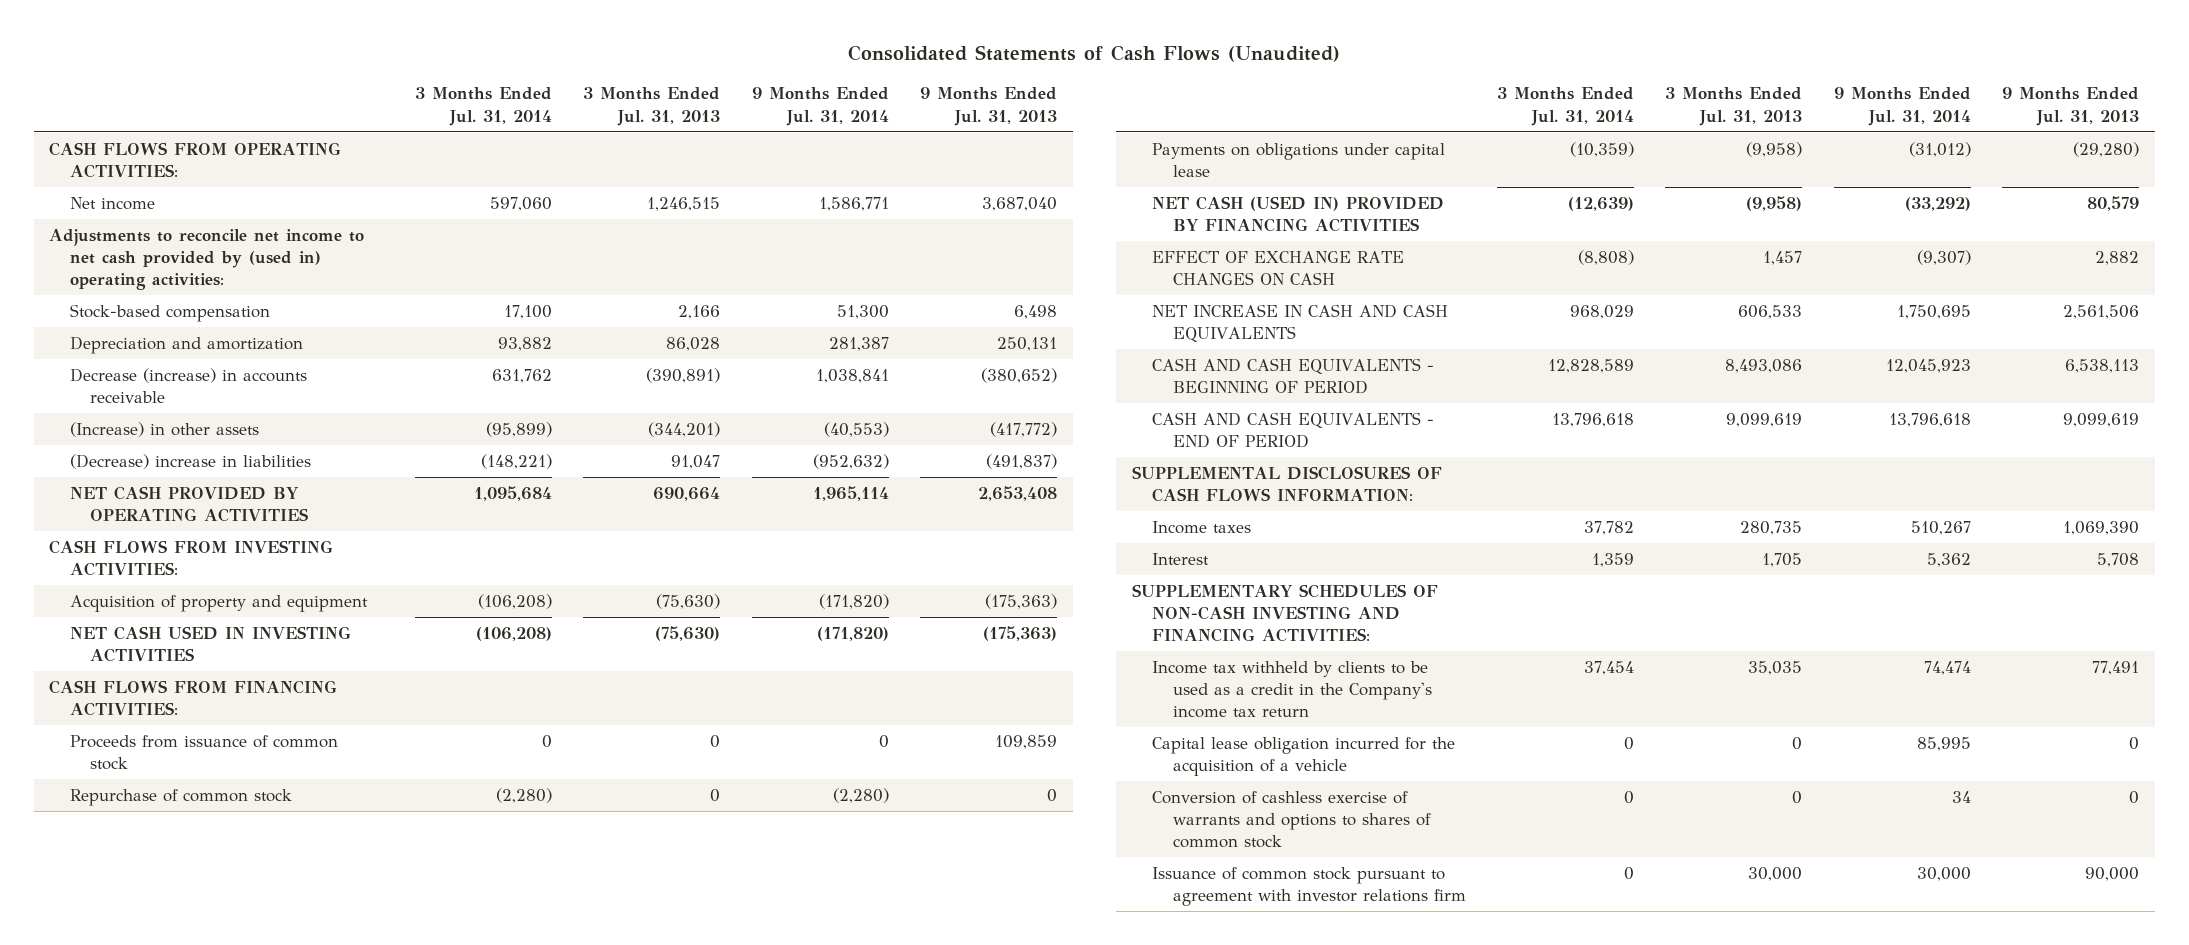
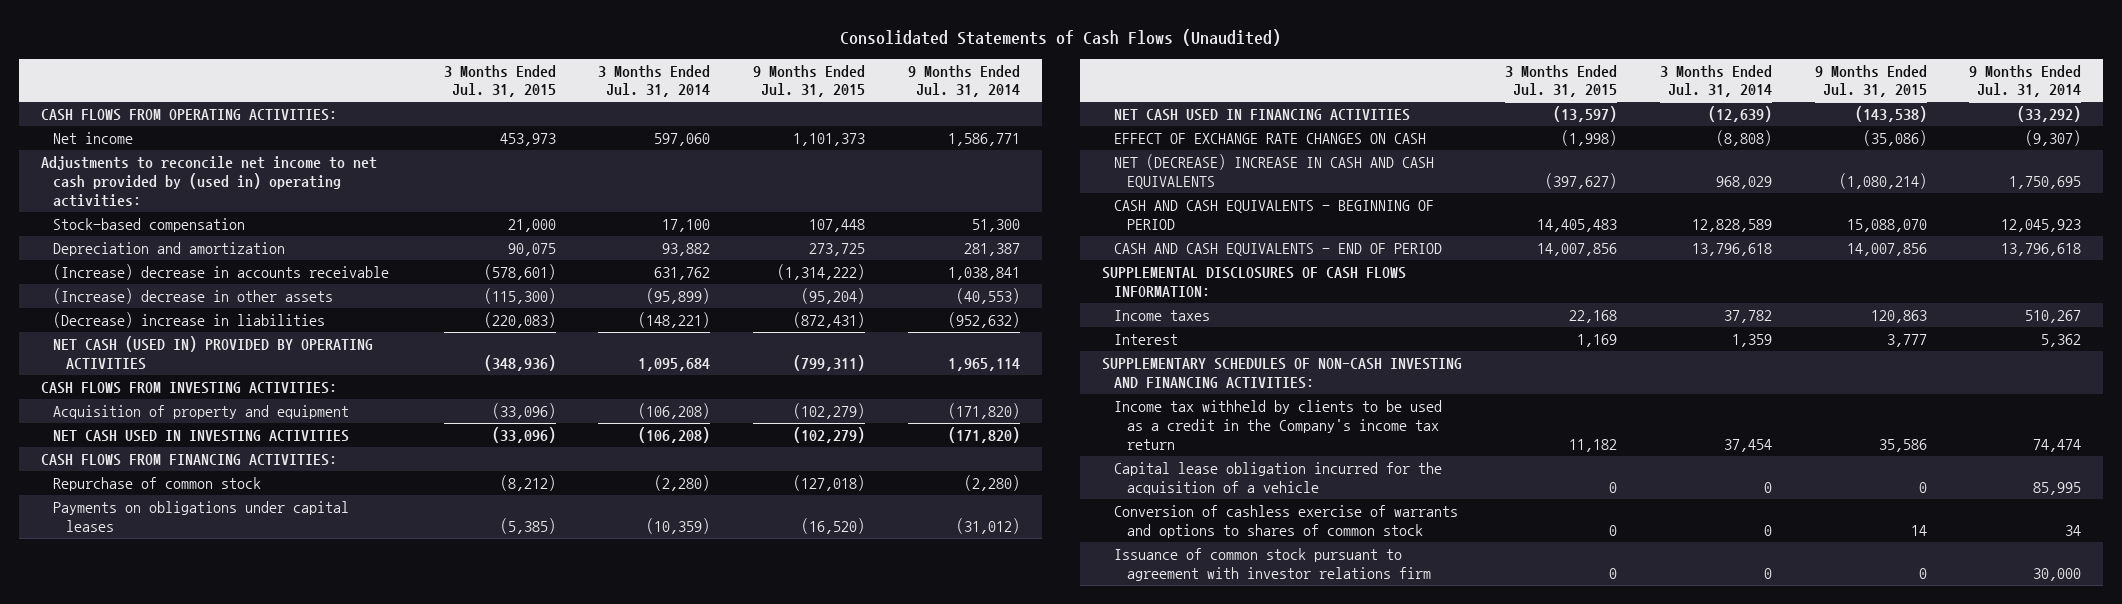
[583,87,721,126] 3 Months Ended Jul. 31, 2013 -> none
[920,87,1058,126] 9 Months Ended Jul. 31, 2013 -> none
none -> [443,64,556,98] 3 Months Ended Jul. 31, 2015
none -> [753,64,866,98] 9 Months Ended Jul. 31, 2015
[69,367,307,404] Decrease (increase) in accounts receivable -> [53,263,390,280] (Increase) decrease in accounts receivable
[69,421,259,437] (Increase) in other assets -> [53,287,334,304] (Increase) decrease in other assets
[69,485,309,523] NET CASH PROVIDED BY OPERATING ACTIVITIES -> [53,335,374,370] NET CASH (USED IN) PROVIDED BY OPERATING ACTIVITIES
[69,734,338,771] Proceeds from issuance of common stock -> none
[1152,142,1446,178] Payments on obligations under capital lease -> [53,500,350,532] Payments on obligations under capital leases
[1152,195,1445,233] NET CASH (USED IN) PROVIDED BY FINANCING ACTIVITIES -> [1114,108,1411,121] NET CASH USED IN FINANCING ACTIVITIES
[1152,303,1449,343] NET INCREASE IN CASH AND CASH EQUIVALENTS -> [1114,153,1435,189] NET (DECREASE) INCREASE IN CASH AND CASH EQUIVALENTS

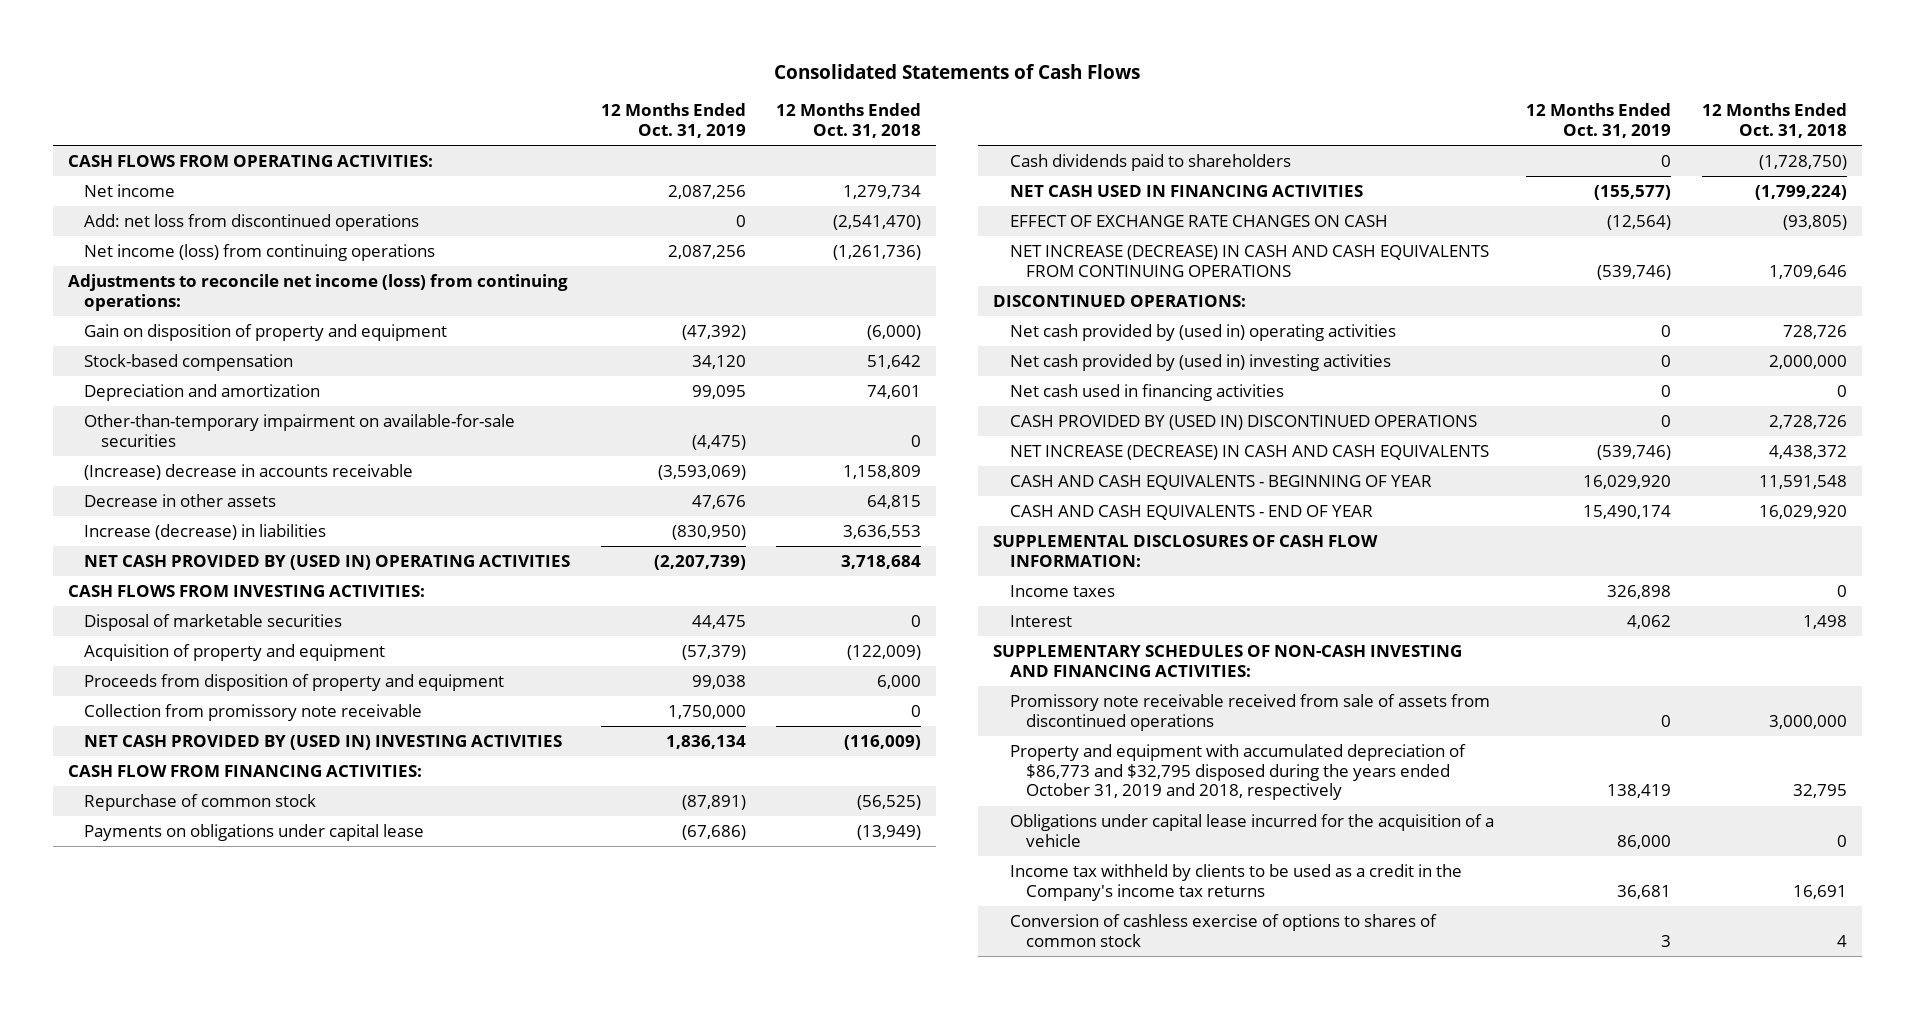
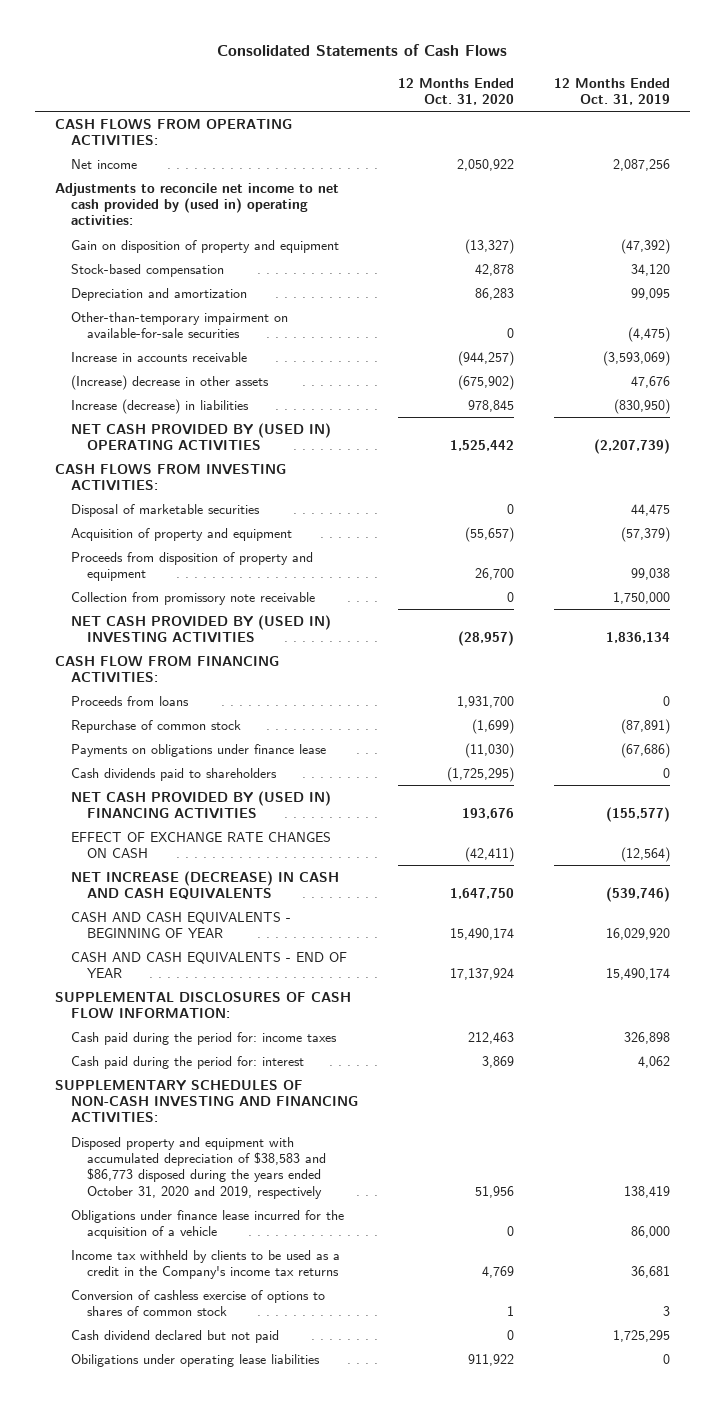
[776,103,922,138] 12 Months Ended Oct. 31, 2018 -> none
none -> [397,77,514,105] 12 Months Ended Oct. 31, 2020
[84,214,420,232] Add: net loss from discontinued operations -> none
[84,244,436,262] Net income (loss) from continuing operations -> none
[67,274,568,311] Adjustments to reconcile net income (loss) from continuing operations: -> [54,183,339,226] Adjustments to reconcile net income to net cash provided by (used in) operating activities:
[84,464,414,481] (Increase) decrease in accounts receivable -> [70,352,247,363] Increase in accounts receivable
[84,494,277,508] Decrease in other assets -> [70,375,269,391] (Increase) decrease in other assets
none -> [70,696,189,707] Proceeds from loans
[84,824,425,842] Payments on obligations under capital lease -> [70,744,326,758] Payments on obligations under finance lease
[1009,185,1363,198] NET CASH USED IN FINANCING ACTIVITIES -> [70,791,331,820] NET CASH PROVIDED BY (USED IN) FINANCING ACTIVITIES
[1009,245,1489,277] NET INCREASE (DECREASE) IN CASH AND CASH EQUIVALENTS FROM CONTINUING OPERATIONS -> none
[993,295,1247,308] DISCONTINUED OPERATIONS: -> none
[1009,324,1396,342] Net cash provided by (used in) operating activities -> none
[1009,354,1391,372] Net cash provided by (used in) investing activities -> none
[1009,384,1284,402] Net cash used in financing activities -> none
[1009,415,1477,431] CASH PROVIDED BY (USED IN) DISCONTINUED OPERATIONS -> none
[1009,585,1115,598] Income taxes -> [70,1032,337,1046] Cash paid during the period for: income taxes
[1009,615,1072,628] Interest -> [70,1056,304,1070] Cash paid during the period for: interest
[1009,694,1490,731] Promissory note receivable received from sale of assets from discontinued operations -> none
[1009,744,1466,801] Property and equipment with accumulated depreciation of $86,773 and $32,795 disposed during the years ended October 31, 2019 and 2018, respectively -> [70,1137,326,1199] Disposed property and equipment with accumulated depreciation of $38,583 and $86,773 disposed during the years ended October 31, 2020 and 2019, respectively
[1009,814,1494,847] Obligations under capital lease incurred for the acquisition of a vehicle -> [70,1210,344,1240] Obligations under finance lease incurred for the acquisition of a vehicle
none -> [70,1330,279,1344] Cash dividend declared but not paid
none -> [70,1354,320,1368] Obiligations under operating lease liabilities

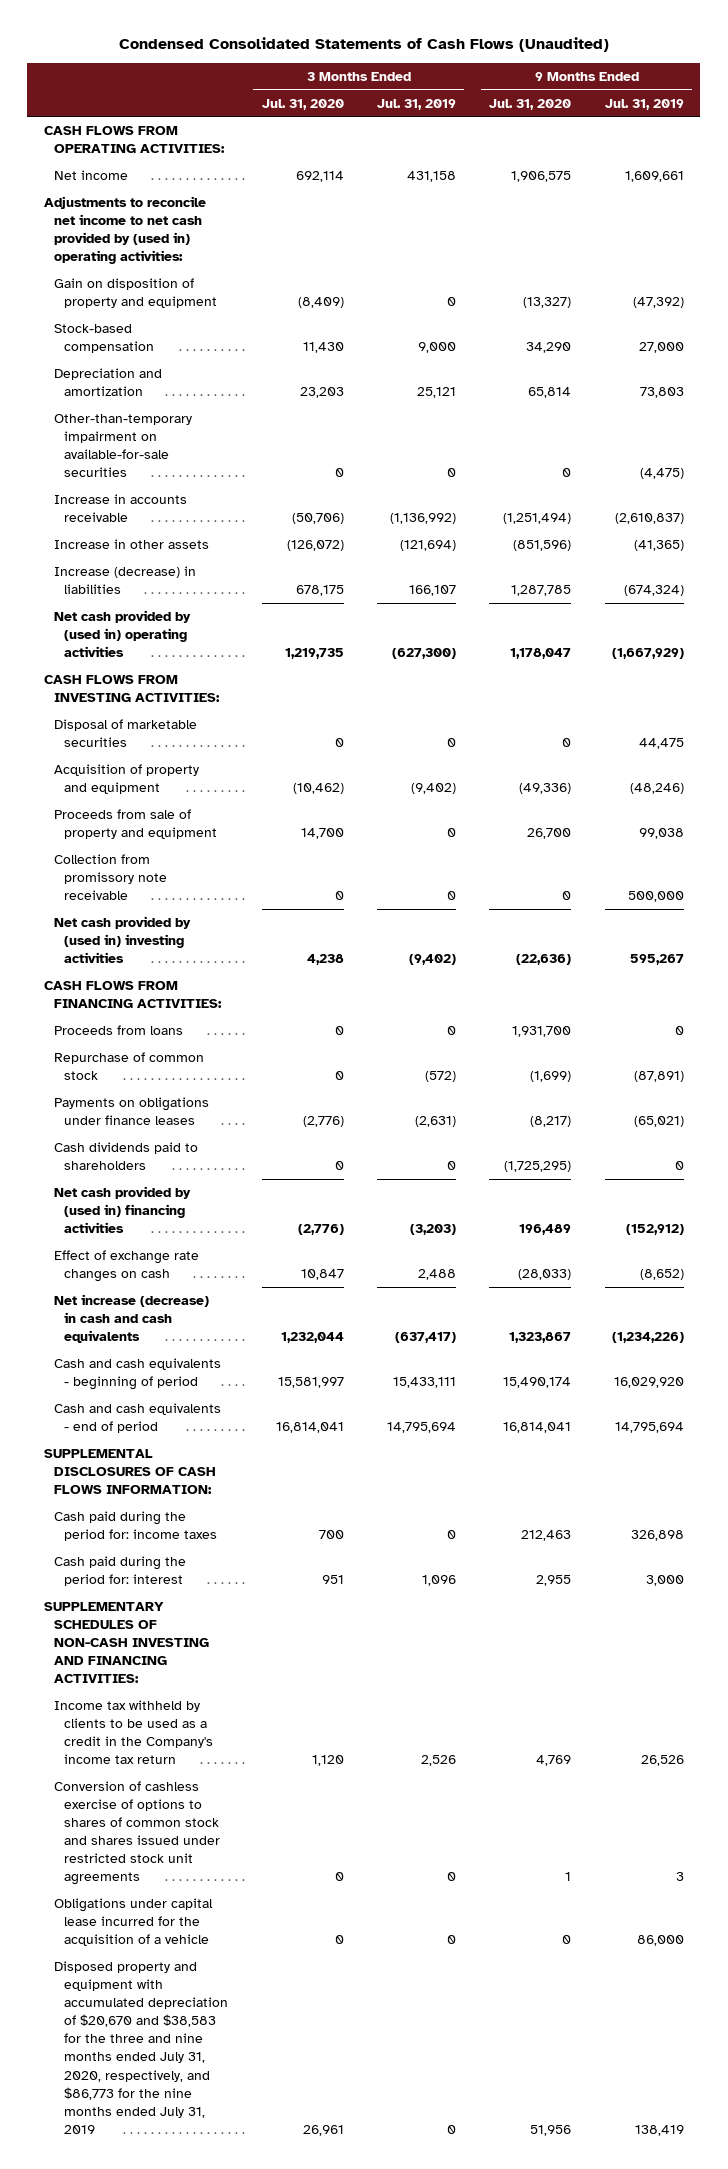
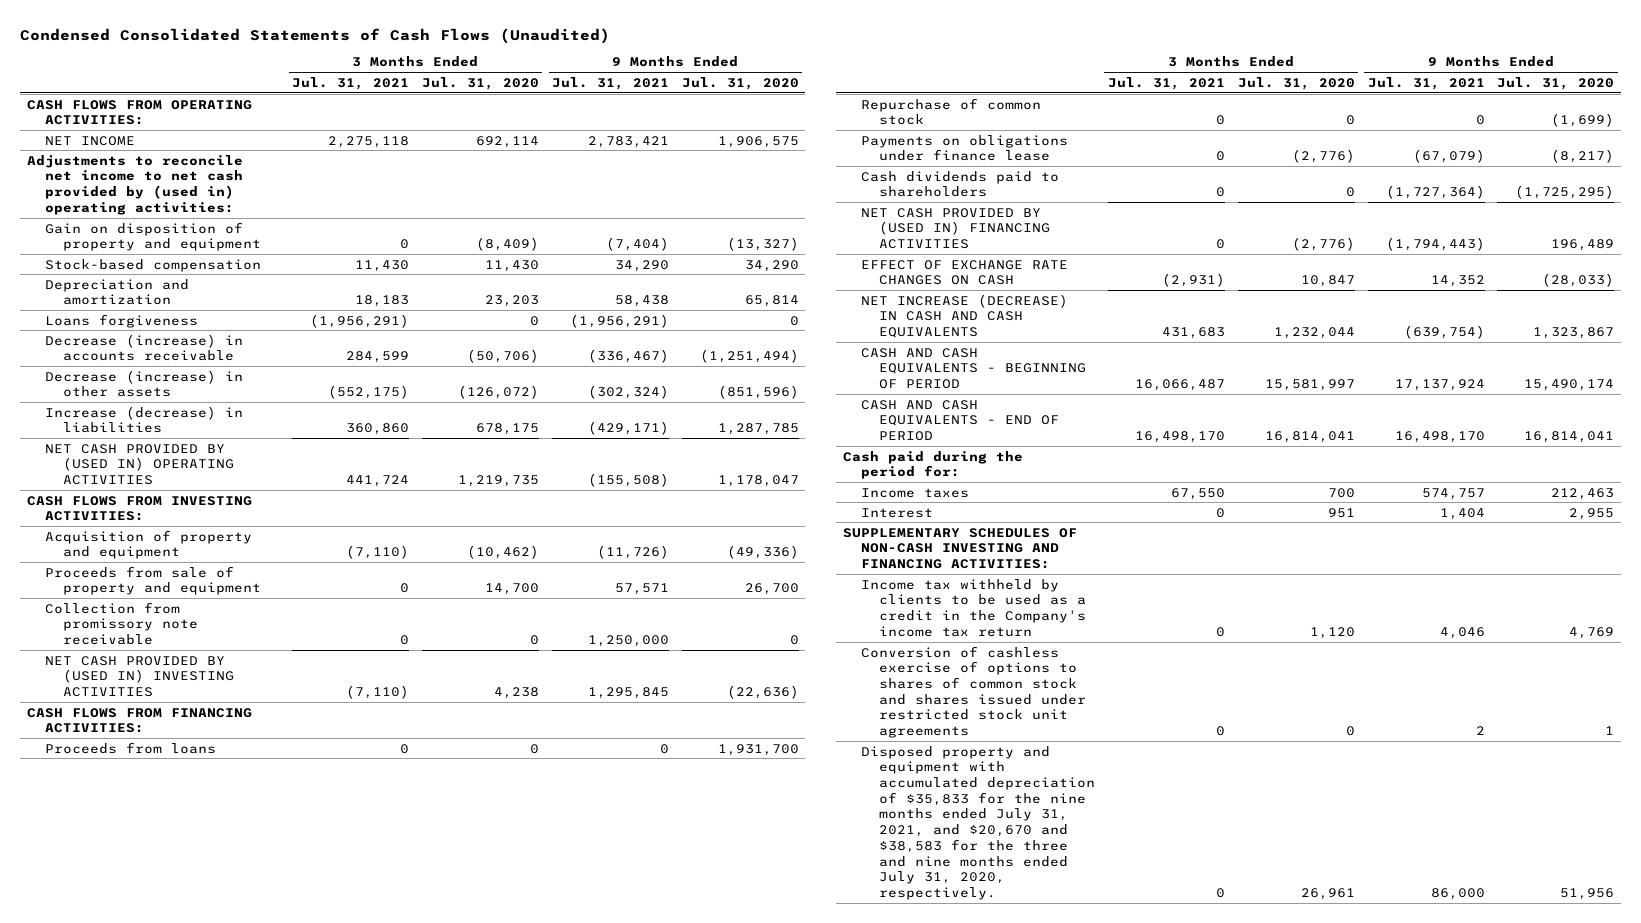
[376,98,456,110] Jul. 31, 2019 -> none
[604,98,684,110] Jul. 31, 2019 -> none
none -> [291,76,409,90] Jul. 31, 2021
none -> [551,76,669,90] Jul. 31, 2021
[54,170,129,181] Net income -> [44,135,135,146] NET INCOME
[54,414,193,478] Other-than-temporary impairment on available-for-sale securities -> none
none -> [44,313,198,328] Loans forgiveness
[54,494,188,523] Increase in accounts receivable -> [44,333,243,362] Decrease (increase) in accounts receivable
[54,539,210,550] Increase in other assets -> [44,369,243,398] Decrease (increase) in other assets
[54,610,192,658] Net cash provided by (used in) operating activities -> [44,443,234,485] NET CASH PROVIDED BY (USED IN) OPERATING ACTIVITIES
[54,719,198,748] Disposal of marketable securities -> none
[54,916,192,964] Net cash provided by (used in) investing activities -> [44,655,234,697] NET CASH PROVIDED BY (USED IN) INVESTING ACTIVITIES
[54,1097,210,1126] Payments on obligations under finance leases -> [860,134,1068,162] Payments on obligations under finance lease
[44,1449,217,1495] SUPPLEMENTAL DISCLOSURES OF CASH FLOWS INFORMATION: -> none
[54,1186,192,1234] Net cash provided by (used in) financing activities -> [860,207,1050,249] NET CASH PROVIDED BY (USED IN) FINANCING ACTIVITIES
[54,1250,200,1283] Effect of exchange rate changes on cash -> [860,259,1068,286] EFFECT OF EXCHANGE RATE CHANGES ON CASH
[54,1294,210,1344] Net increase (decrease) in cash and cash equivalents -> [860,293,1068,338] NET INCREASE (DECREASE) IN CASH AND CASH EQUIVALENTS
[54,1358,222,1391] Cash and cash equivalents - beginning of period -> [860,347,1086,389] CASH AND CASH EQUIVALENTS - BEGINNING OF PERIOD
[54,1403,222,1434] Cash and cash equivalents - end of period -> [860,399,1059,441] CASH AND CASH EQUIVALENTS - END OF PERIOD
none -> [842,450,1023,480] Cash paid during the period for:
[54,1511,218,1542] Cash paid during the period for: income taxes -> [860,487,969,498] Income taxes
[54,1556,187,1587] Cash paid during the period for: interest -> [860,507,933,518] Interest
[54,1898,214,1947] Obligations under capital lease incurred for the acquisition of a vehicle -> none
[54,1961,229,2134] Disposed property and equipment with accumulated depreciation of $20,670 and $38,583 for the three and nine months ended July 31, 2020, respectively, and $86,773 for the nine months ended July 31, 2019 -> [860,745,1095,900] Disposed property and equipment with accumulated depreciation of $35,833 for the nine months ended July 31, 2021, and $20,670 and $38,583 for the three and nine months ended July 31, 2020, respectively.

